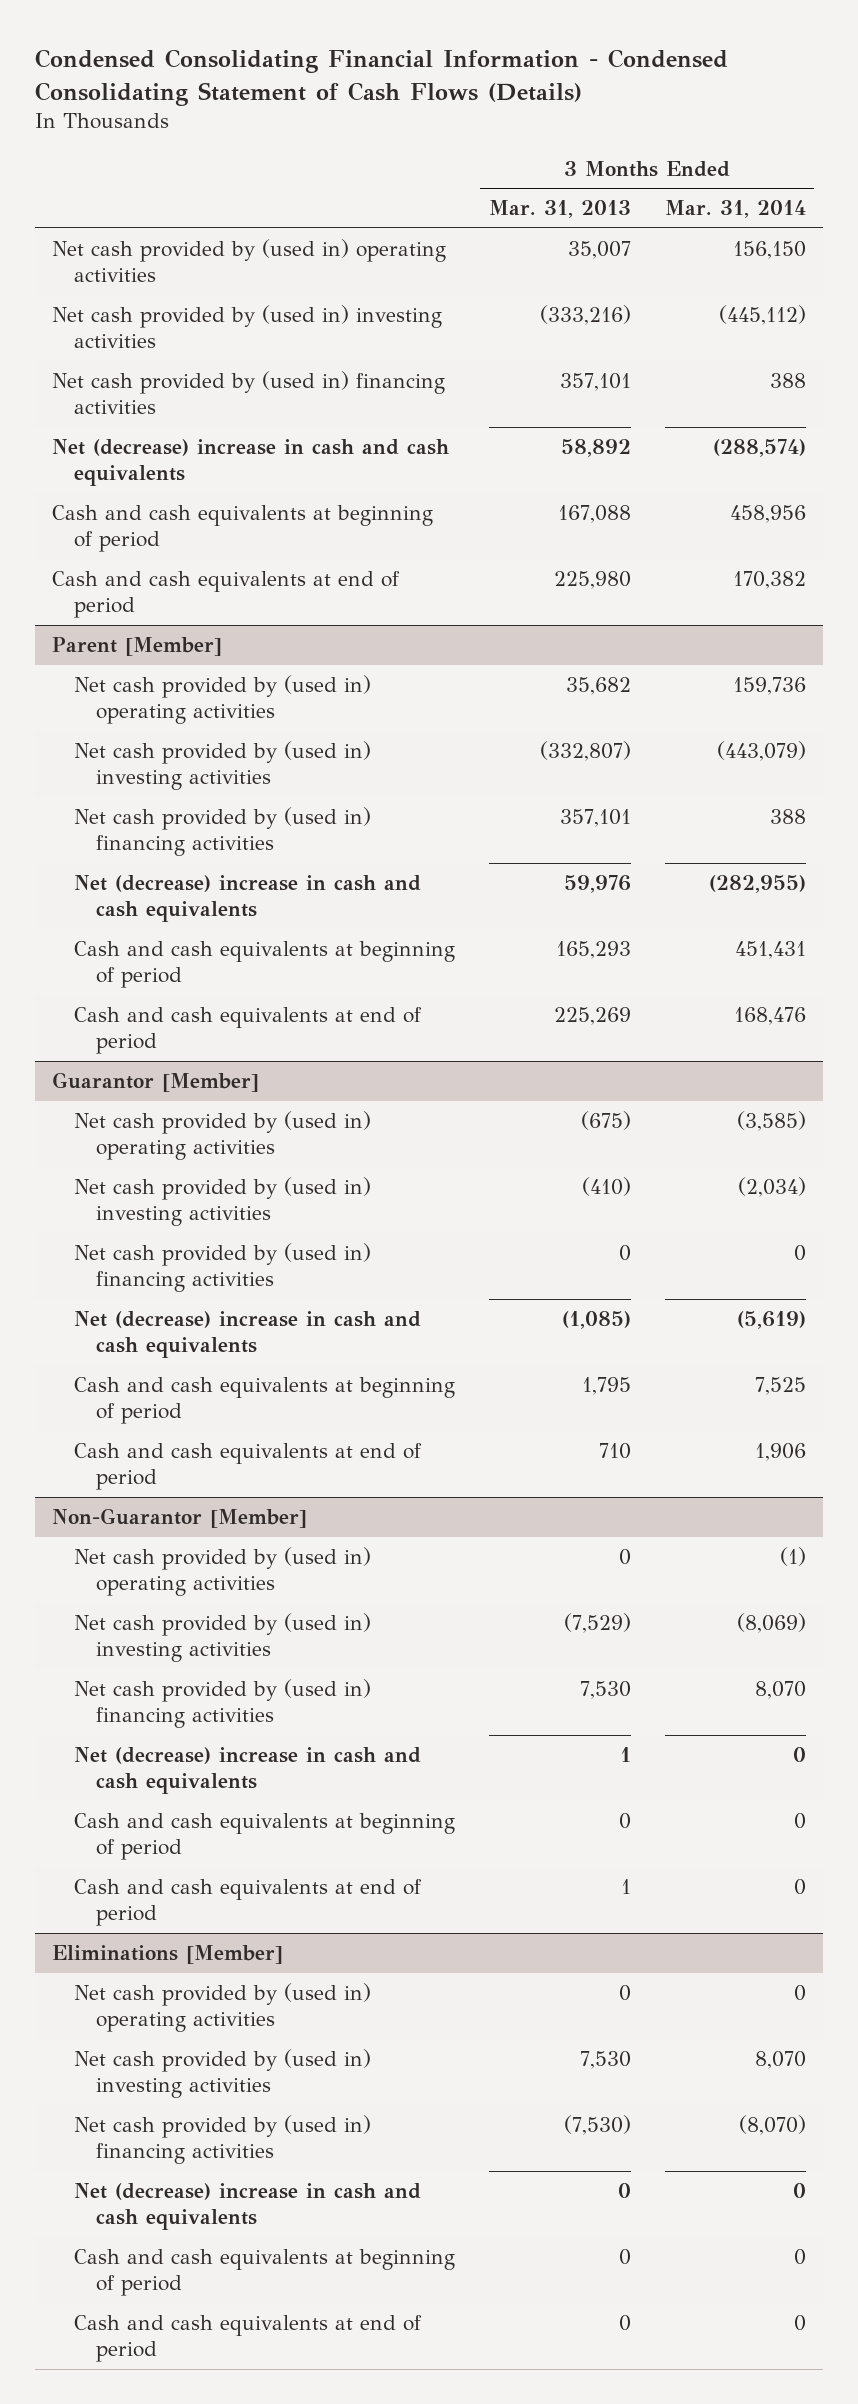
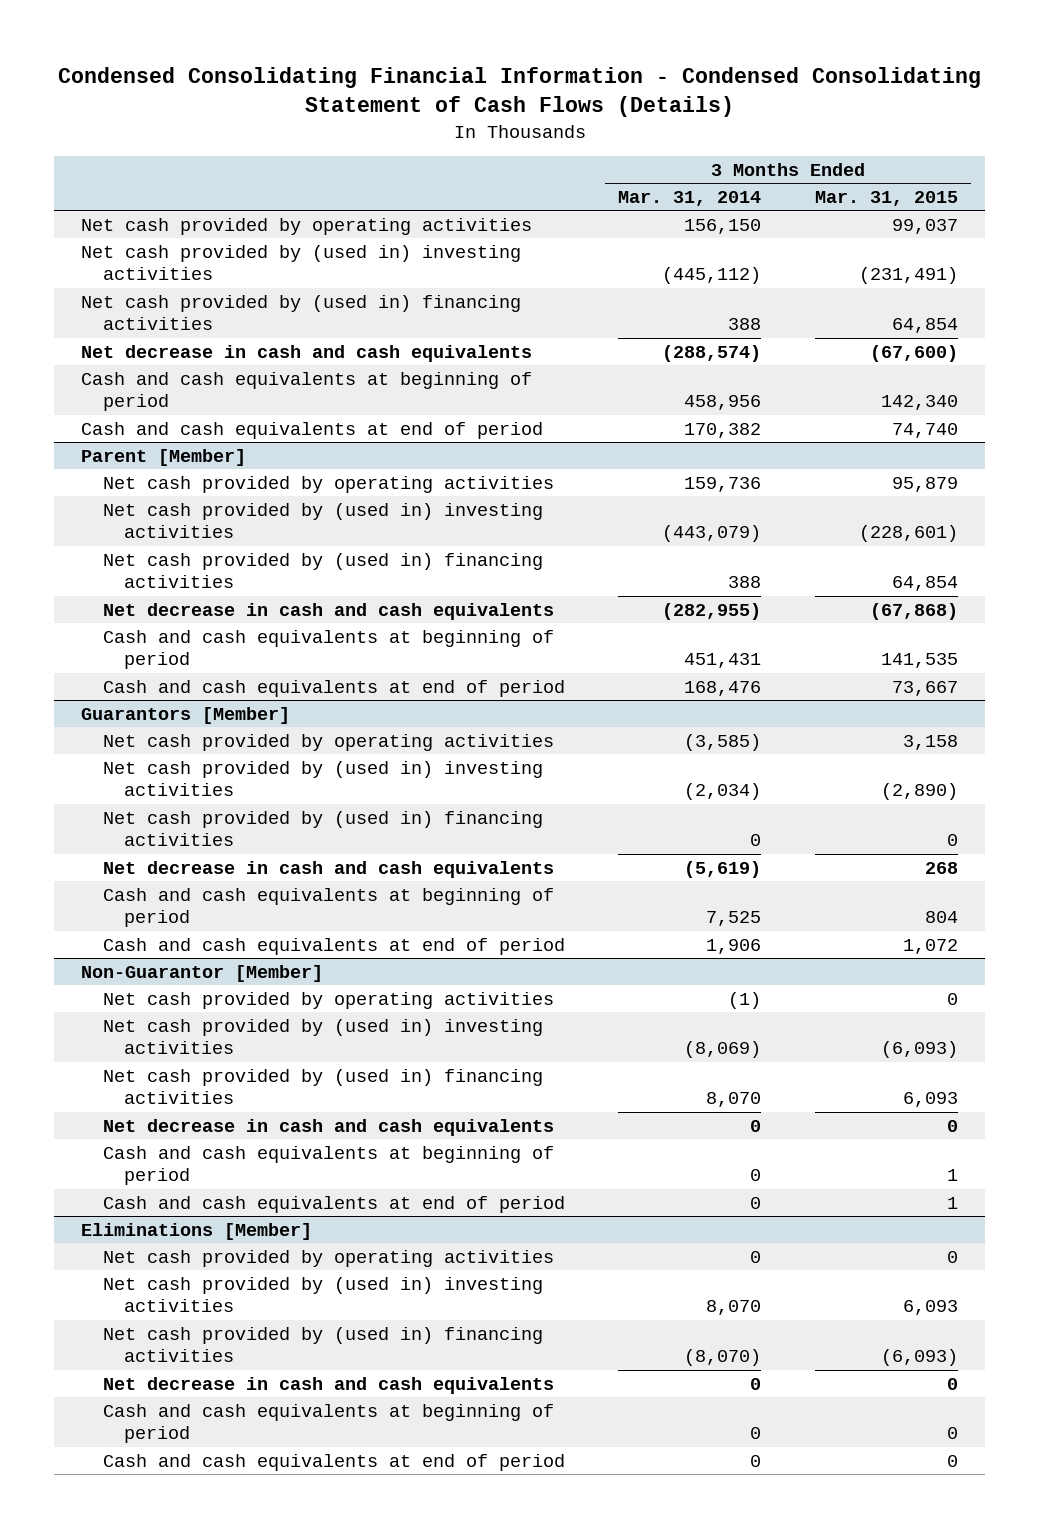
[488,200,631,219] Mar. 31, 2013 -> none
none -> [814,191,958,207] Mar. 31, 2015
[52,238,447,283] Net cash provided by (used in) operating activities -> [81,217,533,235] Net cash provided by operating activities
[52,438,450,487] Net (decrease) increase in cash and cash equivalents -> [81,344,533,362] Net decrease in cash and cash equivalents
[73,674,371,725] Net cash provided by (used in) operating activities -> [102,475,554,493] Net cash provided by operating activities
[73,874,421,923] Net (decrease) increase in cash and cash equivalents -> [102,602,554,620] Net decrease in cash and cash equivalents
[52,1071,260,1092] Guarantor [Member] -> [81,706,291,724] Guarantors [Member]
[73,1110,371,1161] Net cash provided by (used in) operating activities -> [102,733,554,751] Net cash provided by operating activities
[73,1310,421,1359] Net (decrease) increase in cash and cash equivalents -> [102,860,554,878] Net decrease in cash and cash equivalents
[73,1546,371,1597] Net cash provided by (used in) operating activities -> [102,991,554,1009] Net cash provided by operating activities
[73,1746,421,1795] Net (decrease) increase in cash and cash equivalents -> [102,1118,554,1136] Net decrease in cash and cash equivalents
[73,1982,371,2033] Net cash provided by (used in) operating activities -> [102,1249,554,1267] Net cash provided by operating activities
[73,2182,421,2231] Net (decrease) increase in cash and cash equivalents -> [102,1376,554,1394] Net decrease in cash and cash equivalents

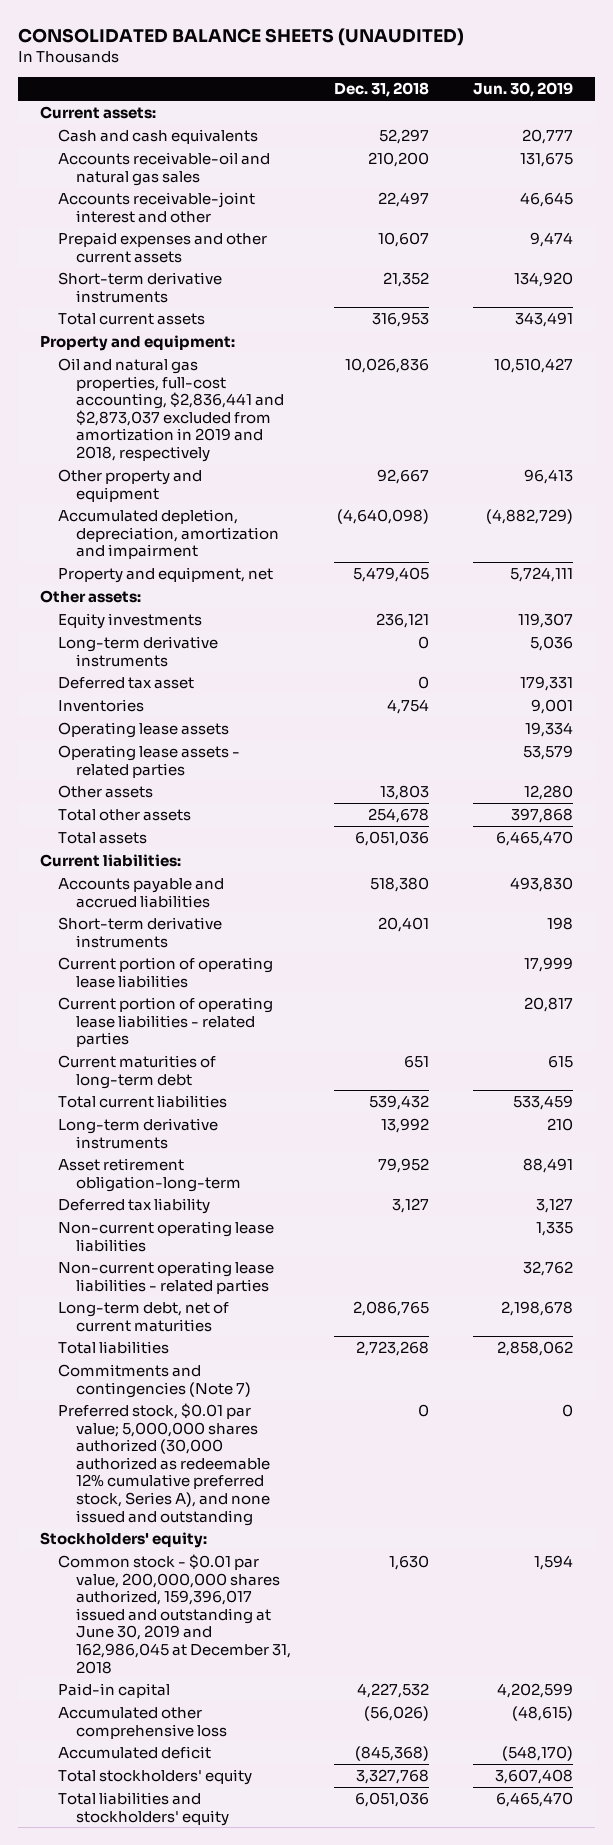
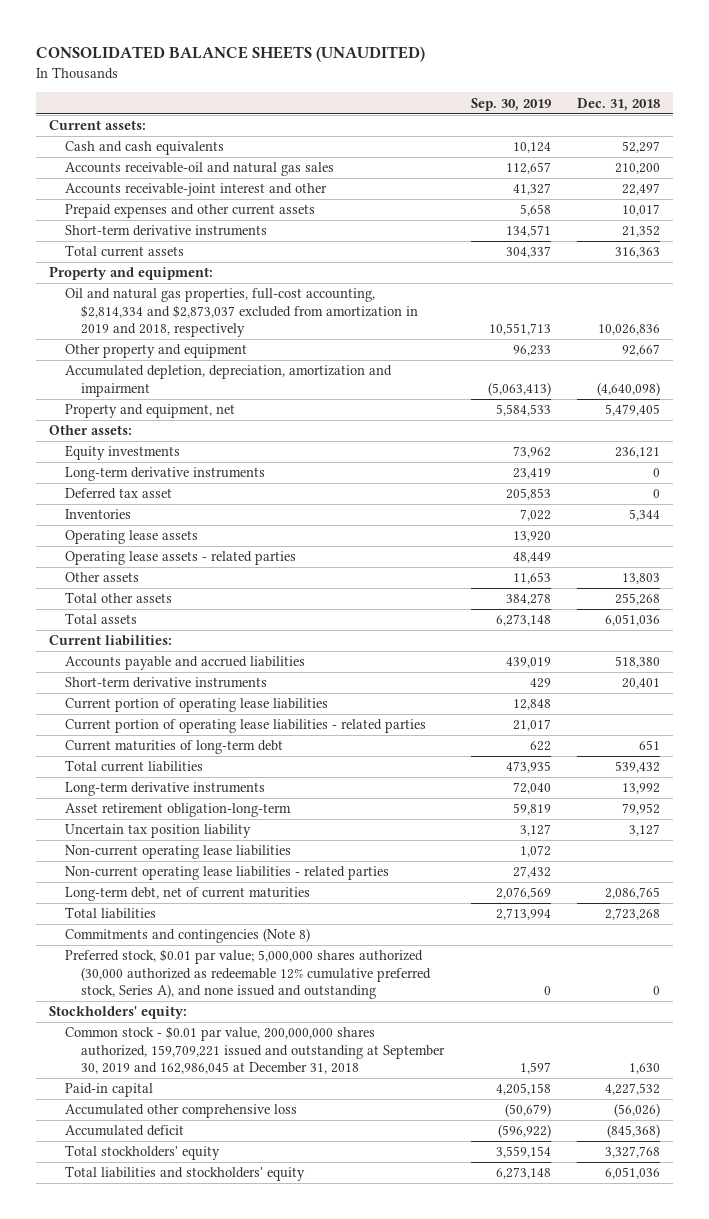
[472,82,573,98] Jun. 30, 2019 -> none
none -> [470,97,551,111] Sep. 30, 2019
[378,231,430,247] 10,607 -> [622,204,661,217] 10,017
[372,311,430,327] 316,953 -> [615,247,661,259] 316,363
[57,357,284,462] Oil and natural gas properties, full-cost accounting, $2,836,441 and $2,873,037 excluded from amortization in 2019 and 2018, respectively -> [65,288,419,338] Oil and natural gas properties, full-cost accounting, $2,814,334 and $2,873,037 excluded from amortization in 2019 and 2018, respectively
[387,698,430,714] 4,754 -> [629,509,661,522] 5,344
[368,807,430,823] 254,678 -> [615,593,661,606] 255,268
[57,1197,210,1214] Deferred tax liability -> [65,824,252,839] Uncertain tax position liability
[57,1363,251,1398] Commitments and contingencies (Note 7) -> [65,928,311,944] Commitments and contingencies (Note 8)
[57,1553,291,1674] Common stock - $0.01 par value, 200,000,000 shares authorized, 159,396,017 issued and outstanding at June 30, 2019 and 162,986,045 at December 31, 2018 -> [65,1026,446,1075] Common stock - $0.01 par value, 200,000,000 shares authorized, 159,709,221 issued and outstanding at September 30, 2019 and 162,986,045 at December 31, 2018

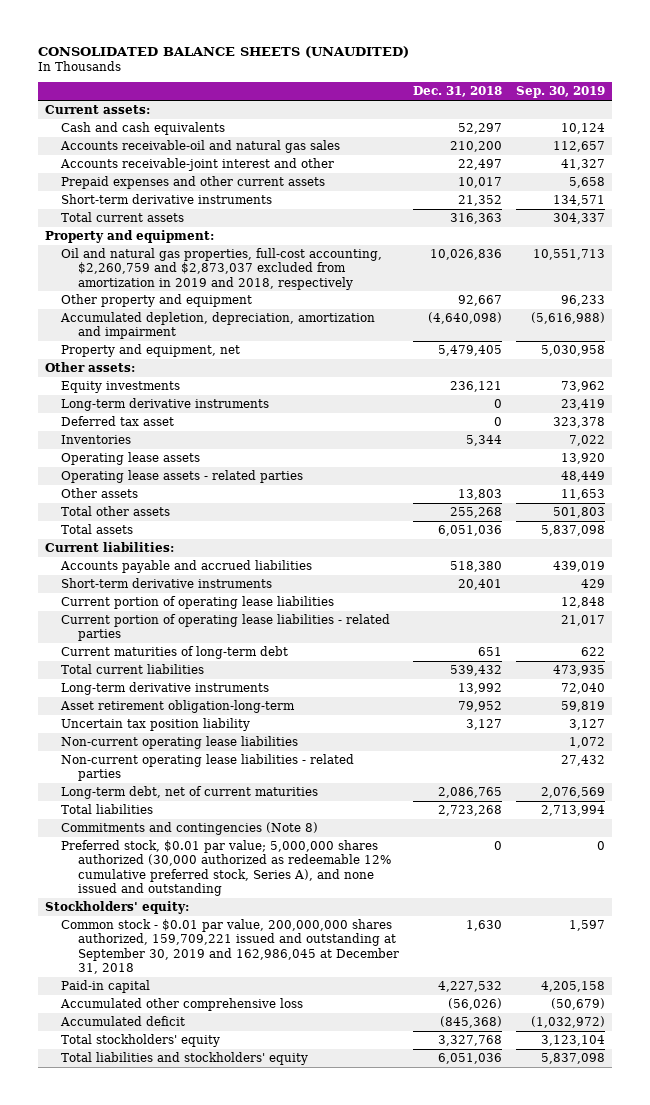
[65,288,419,338] Oil and natural gas properties, full-cost accounting, $2,814,334 and $2,873,037 excluded from amortization in 2019 and 2018, respectively -> [61,248,383,290] Oil and natural gas properties, full-cost accounting, $2,260,759 and $2,873,037 excluded from amortization in 2019 and 2018, respectively
[487,381,551,396] (5,063,413) -> [530,312,605,325] (5,616,988)
[495,404,551,417] 5,584,533 -> [540,345,605,357] 5,030,958
[505,488,551,501] 205,853 -> [552,417,605,429] 323,378
[505,593,551,606] 384,278 -> [552,507,605,519] 501,803
[495,614,551,627] 6,273,148 -> [540,525,605,537] 5,837,098
[497,1124,551,1139] (596,922) -> [530,1016,605,1029] (1,032,972)
[495,1146,551,1159] 3,559,154 -> [540,1035,605,1047] 3,123,104
[495,1167,551,1180] 6,273,148 -> [540,1053,605,1065] 5,837,098

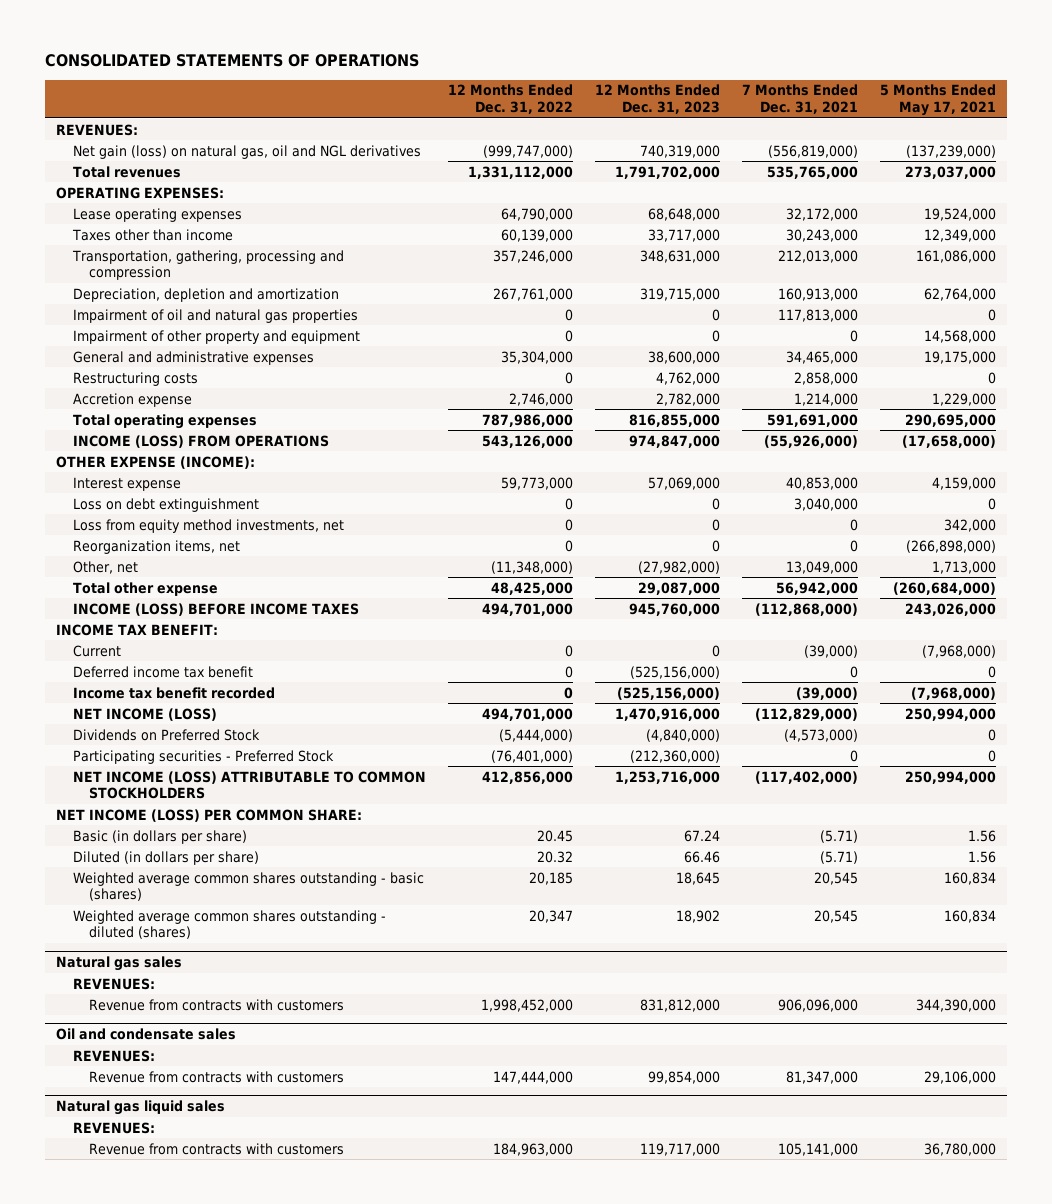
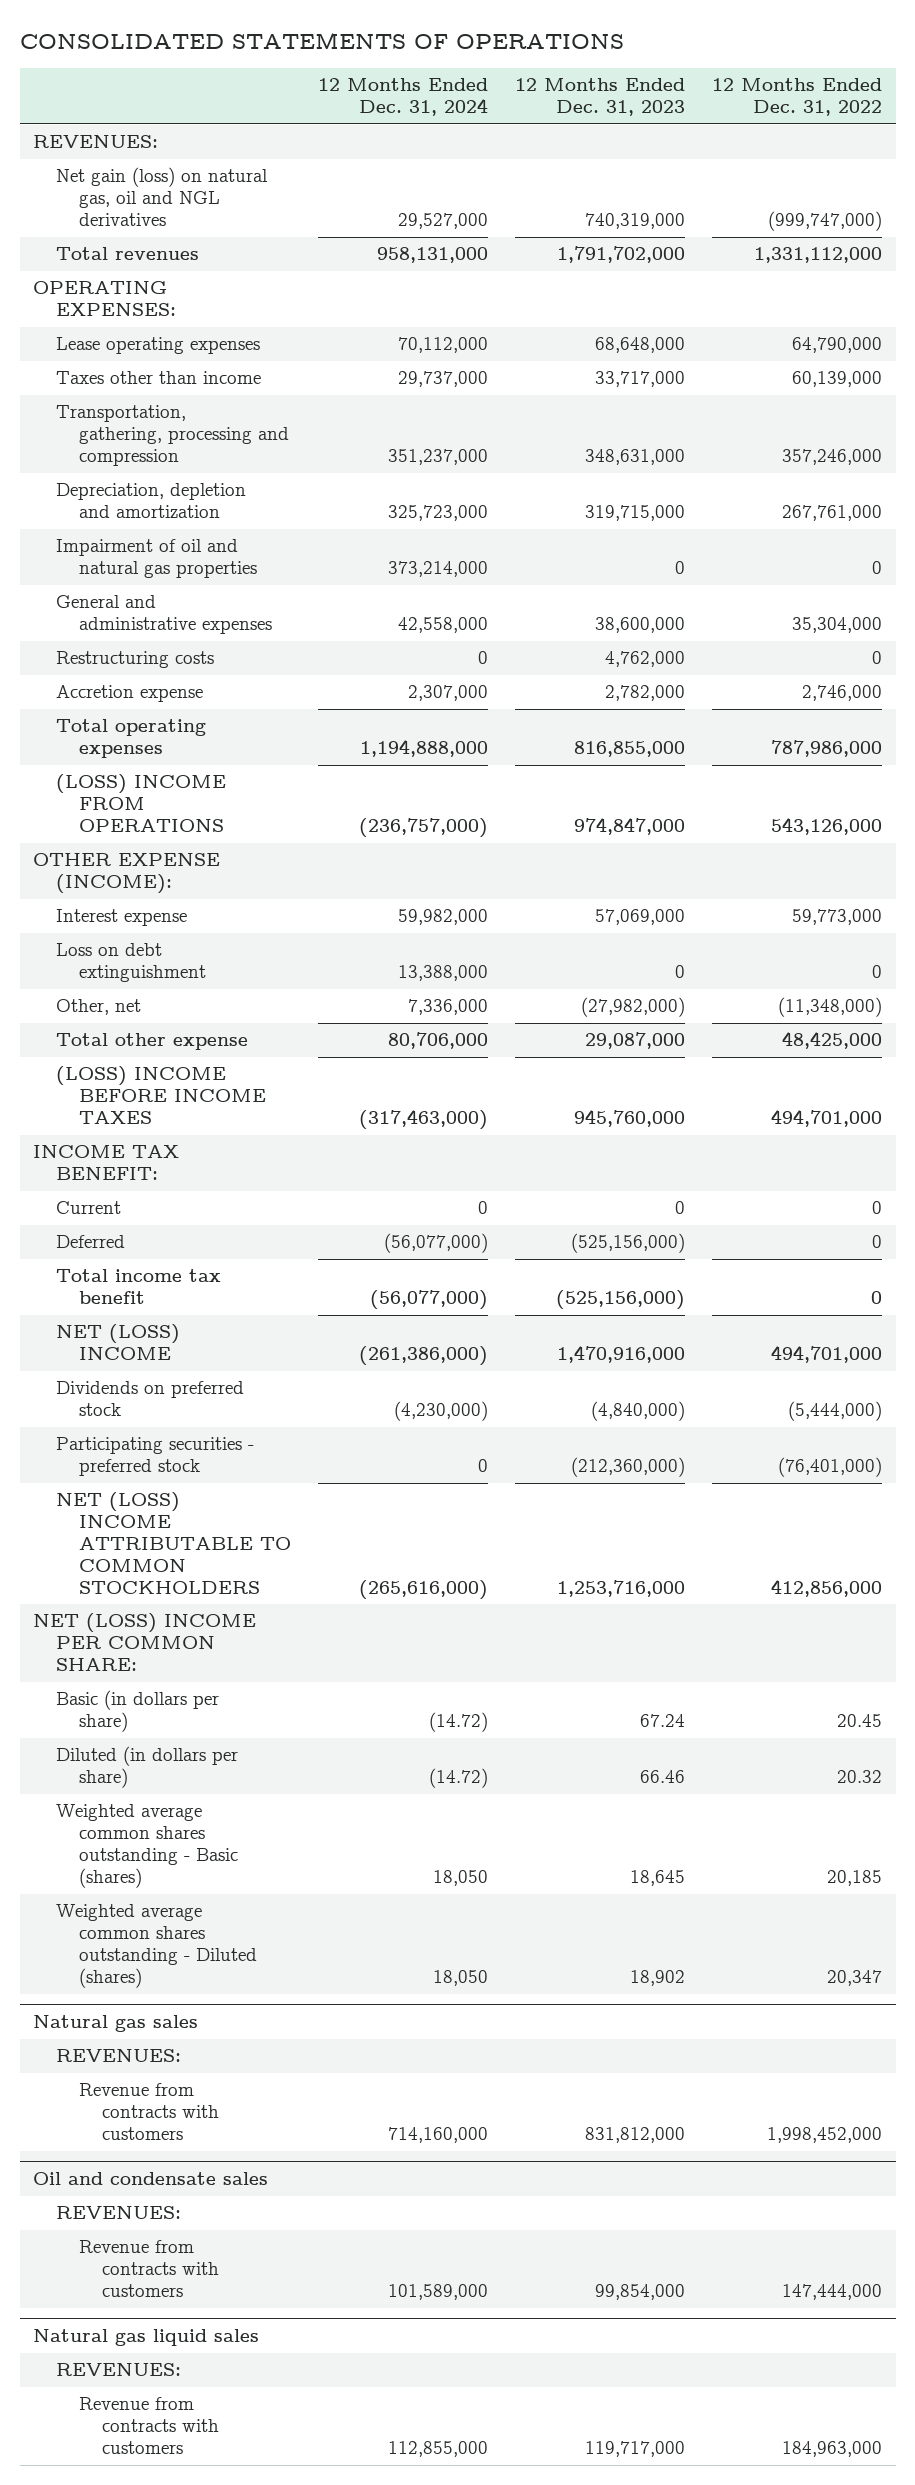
[741,84,858,114] 7 Months Ended Dec. 31, 2021 -> none
[880,84,997,116] 5 Months Ended May 17, 2021 -> none
none -> [318,78,489,117] 12 Months Ended Dec. 31, 2024
[72,329,360,344] Impairment of other property and equipment -> none
[72,434,329,448] INCOME (LOSS) FROM OPERATIONS -> [56,774,227,833] (LOSS) INCOME FROM OPERATIONS
[72,518,344,533] Loss from equity method investments, net -> none
[72,539,240,554] Reorganization items, net -> none
[72,602,359,616] INCOME (LOSS) BEFORE INCOME TAXES -> [56,1066,267,1125] (LOSS) INCOME BEFORE INCOME TAXES
[72,665,253,678] Deferred income tax benefit -> [56,1235,126,1249] Deferred
[72,686,275,699] Income tax benefit recorded -> [56,1269,222,1305] Total income tax benefit
[72,707,217,721] NET INCOME (LOSS) -> [56,1324,181,1361] NET (LOSS) INCOME
[72,728,260,741] Dividends on Preferred Stock -> [56,1381,245,1417] Dividends on preferred stock
[72,749,334,764] Participating securities - Preferred Stock -> [56,1437,255,1477] Participating securities - preferred stock
[72,770,426,800] NET INCOME (LOSS) ATTRIBUTABLE TO COMMON STOCKHOLDERS -> [56,1492,292,1595] NET (LOSS) INCOME ATTRIBUTABLE TO COMMON STOCKHOLDERS
[55,808,362,822] NET INCOME (LOSS) PER COMMON SHARE: -> [33,1613,257,1672] NET (LOSS) INCOME PER COMMON SHARE:
[72,871,424,902] Weighted average common shares outstanding - basic (shares) -> [56,1804,239,1889] Weighted average common shares outstanding - Basic (shares)
[72,909,386,940] Weighted average common shares outstanding - diluted (shares) -> [56,1904,258,1989] Weighted average common shares outstanding - Diluted (shares)

